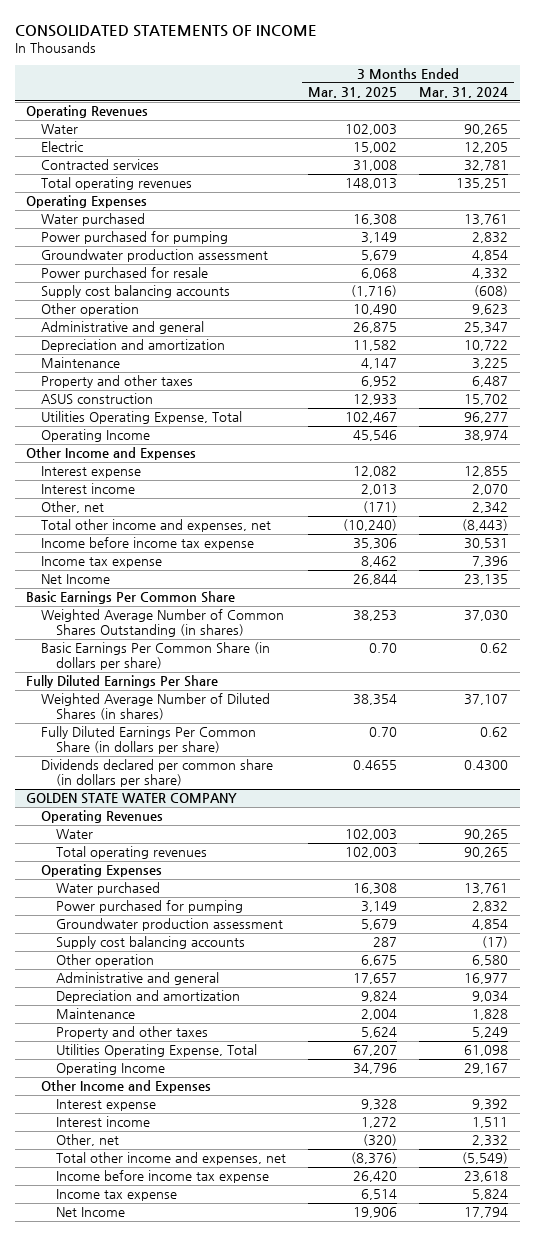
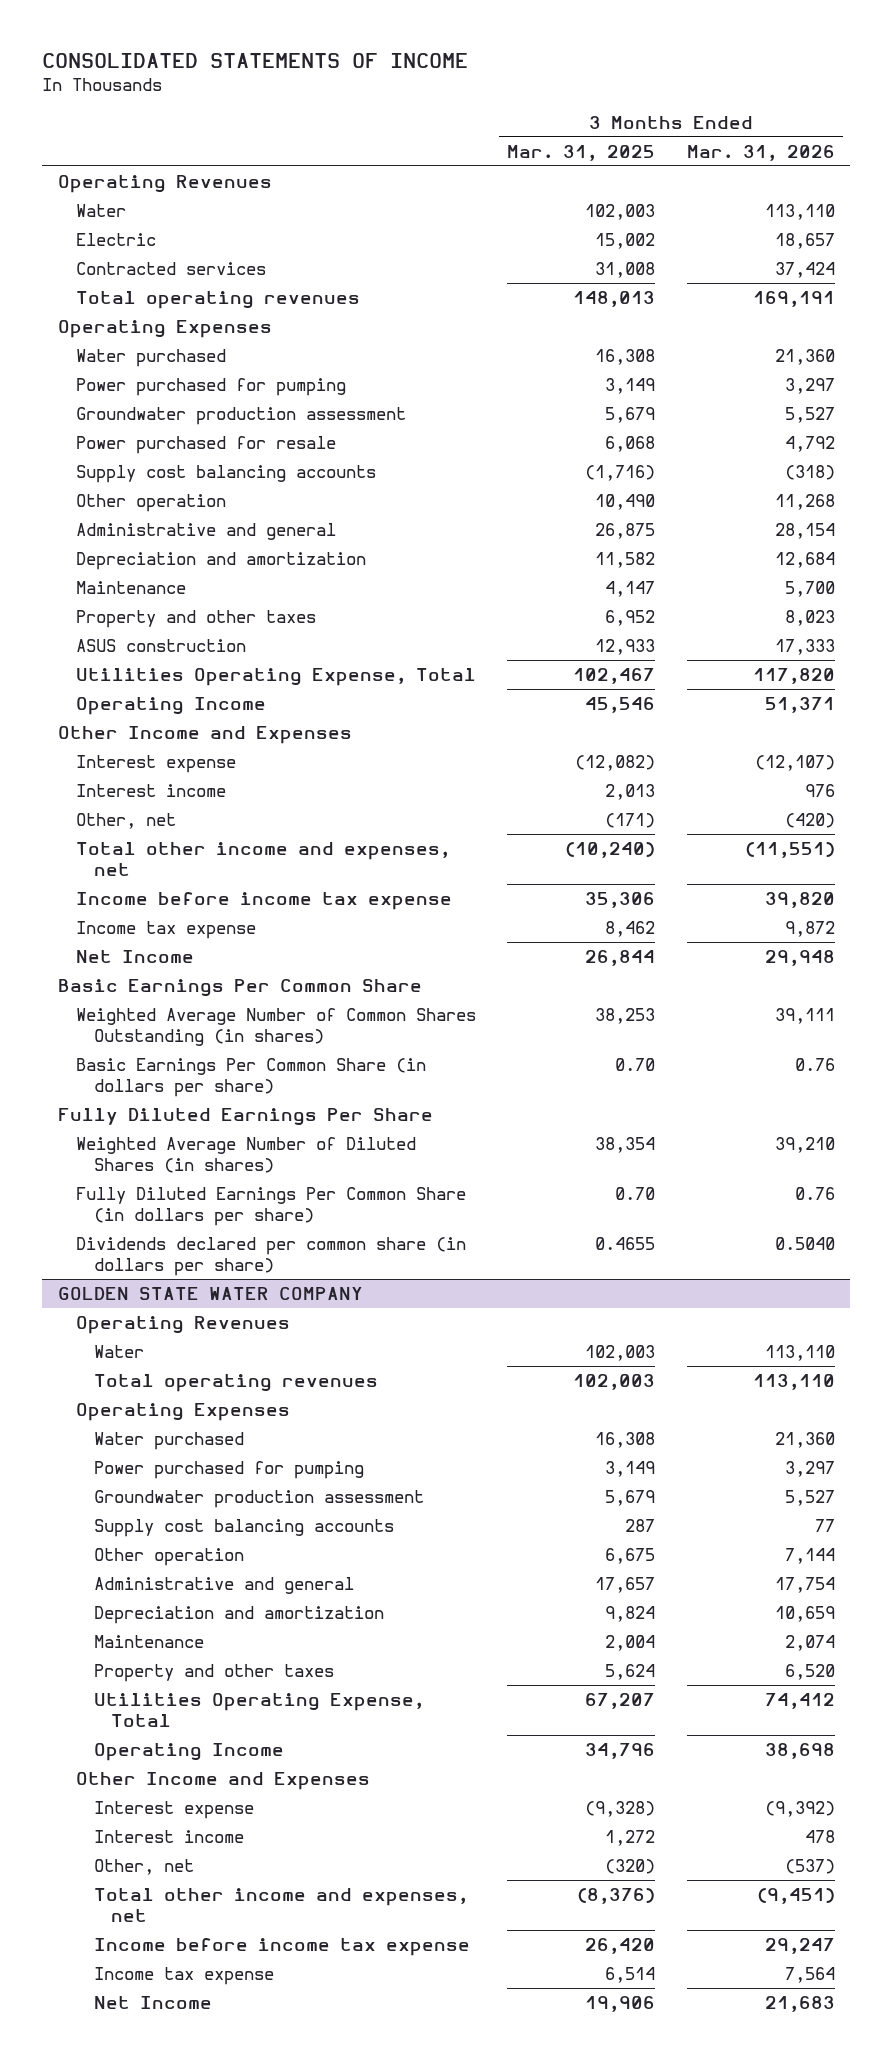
[419,87,509,99] Mar. 31, 2024 -> none
none -> [686,144,835,161] Mar. 31, 2026
[353,466,398,478] 12,082 -> [575,754,656,771] (12,082)
[361,1099,398,1111] 9,328 -> [585,1800,656,1817] (9,328)

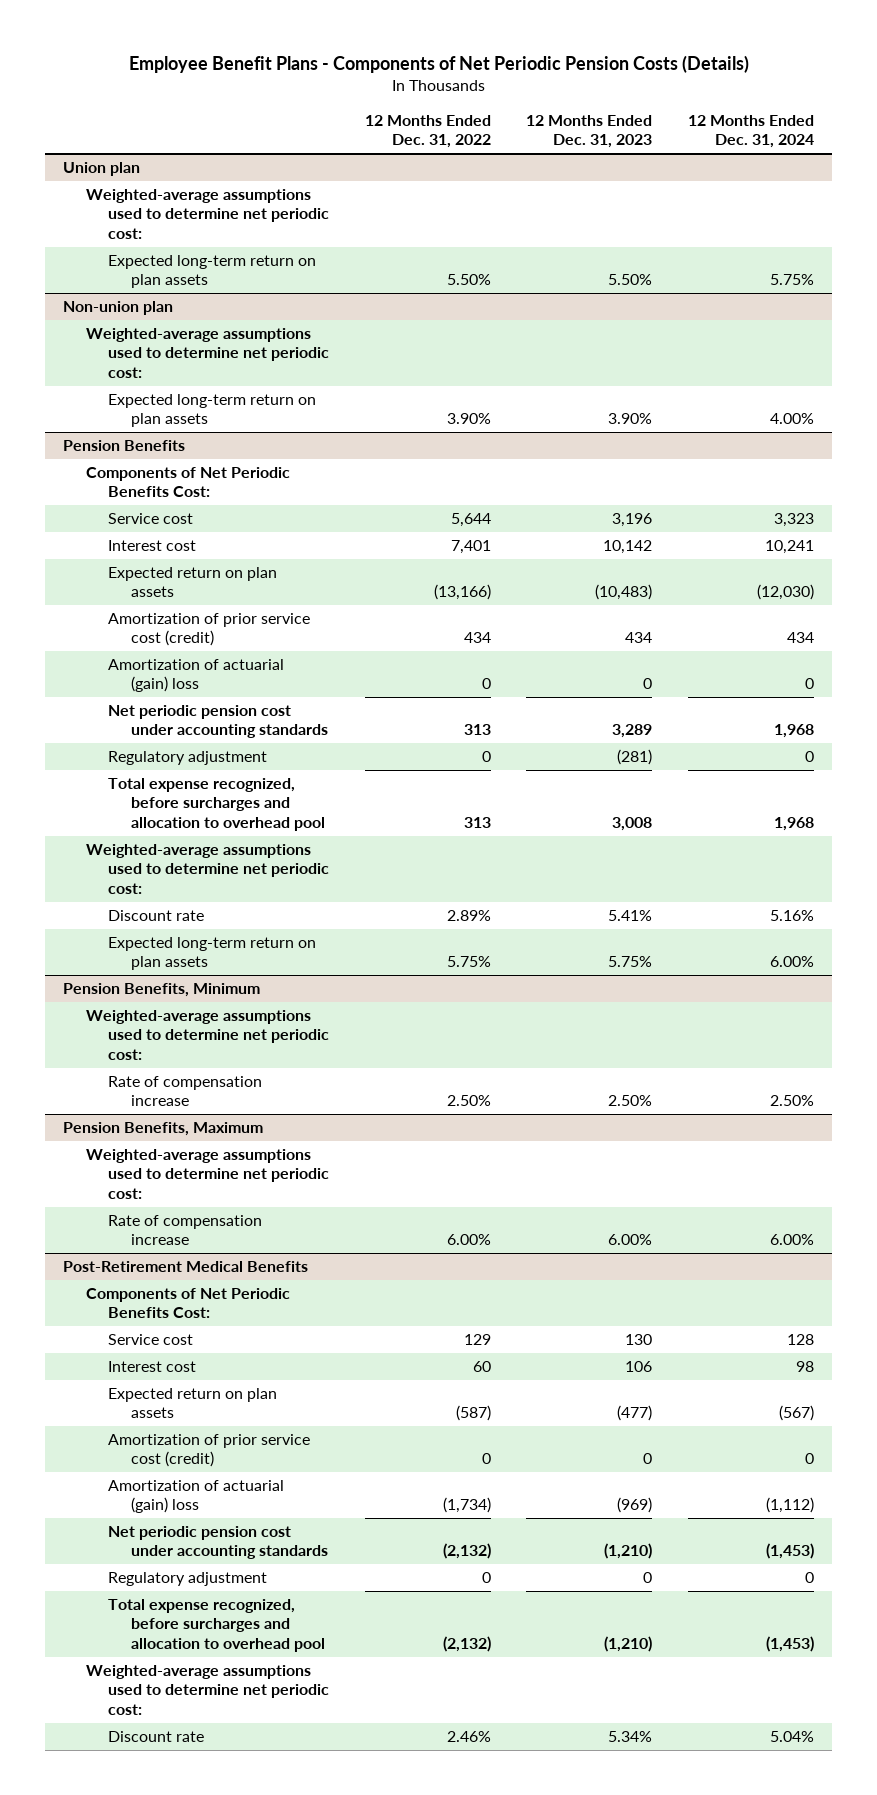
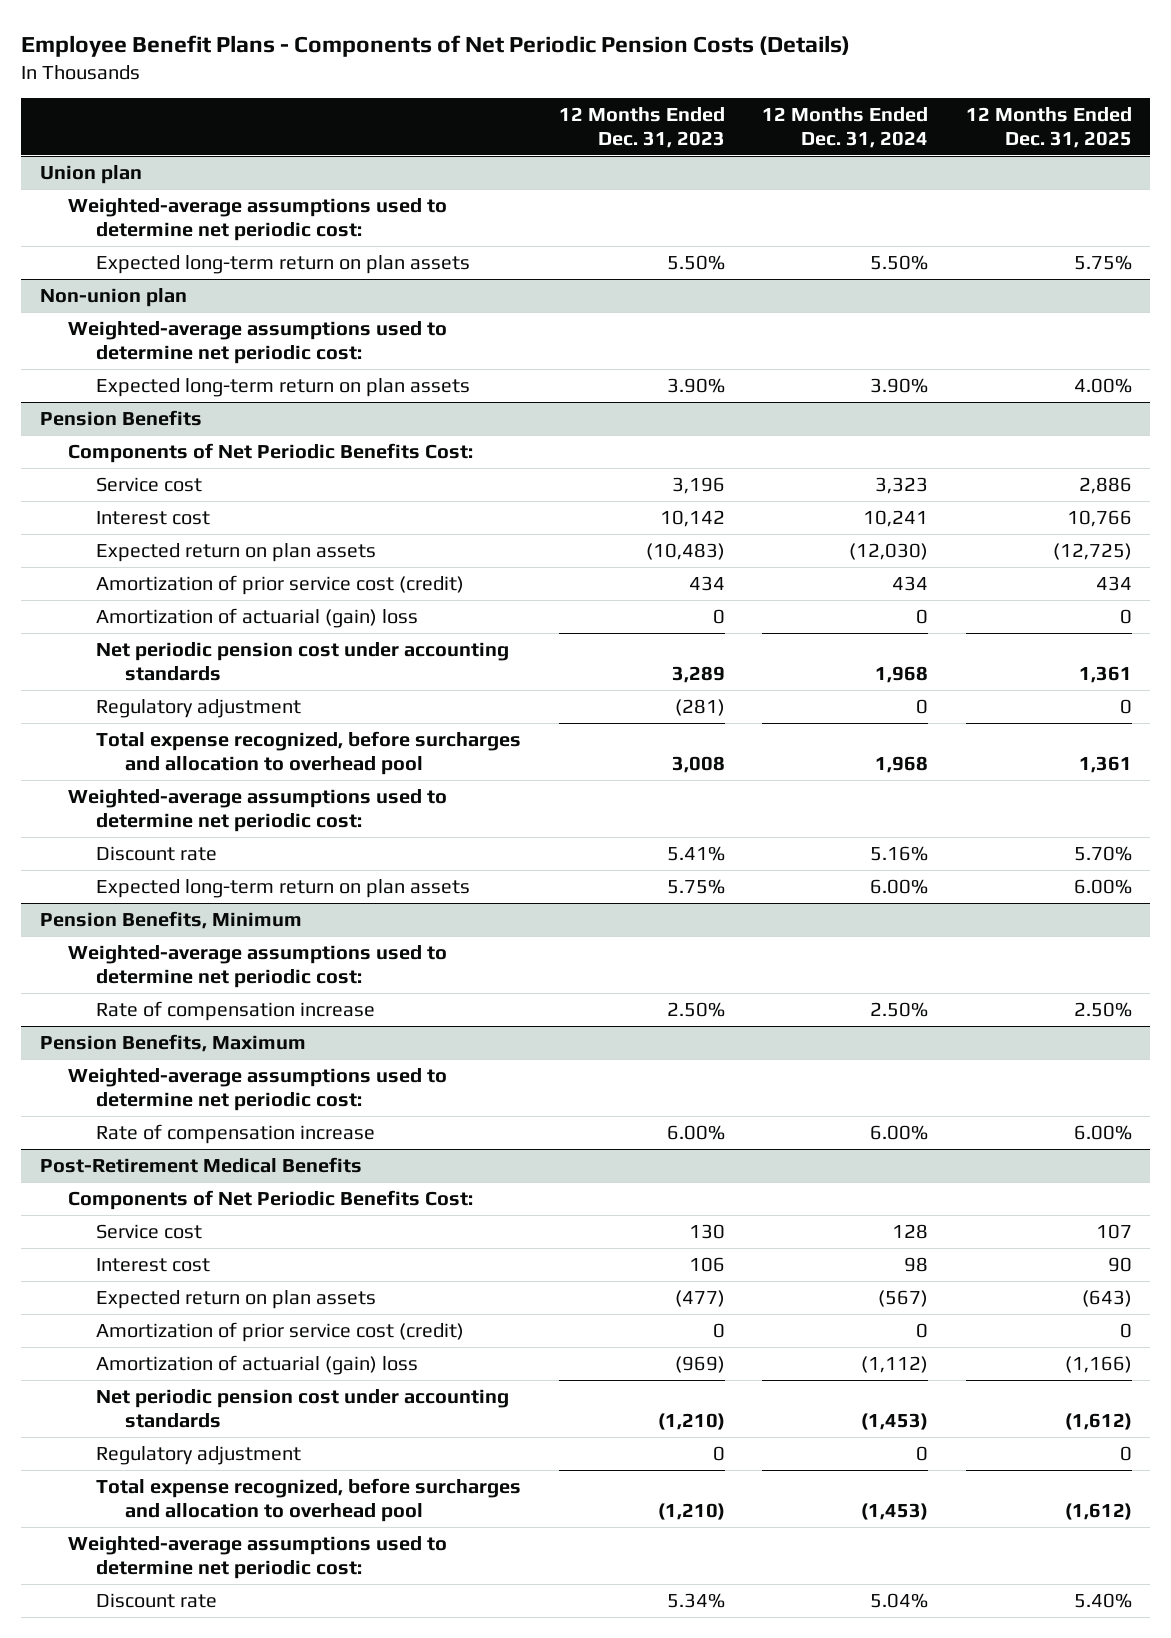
[364,114,491,149] 12 Months Ended Dec. 31, 2022 -> none
none -> [965,107,1132,148] 12 Months Ended Dec. 31, 2025
[769,274,814,286] 5.75% -> [870,254,929,270] 5.50%
[769,413,814,425] 4.00% -> [870,377,929,393] 3.90%

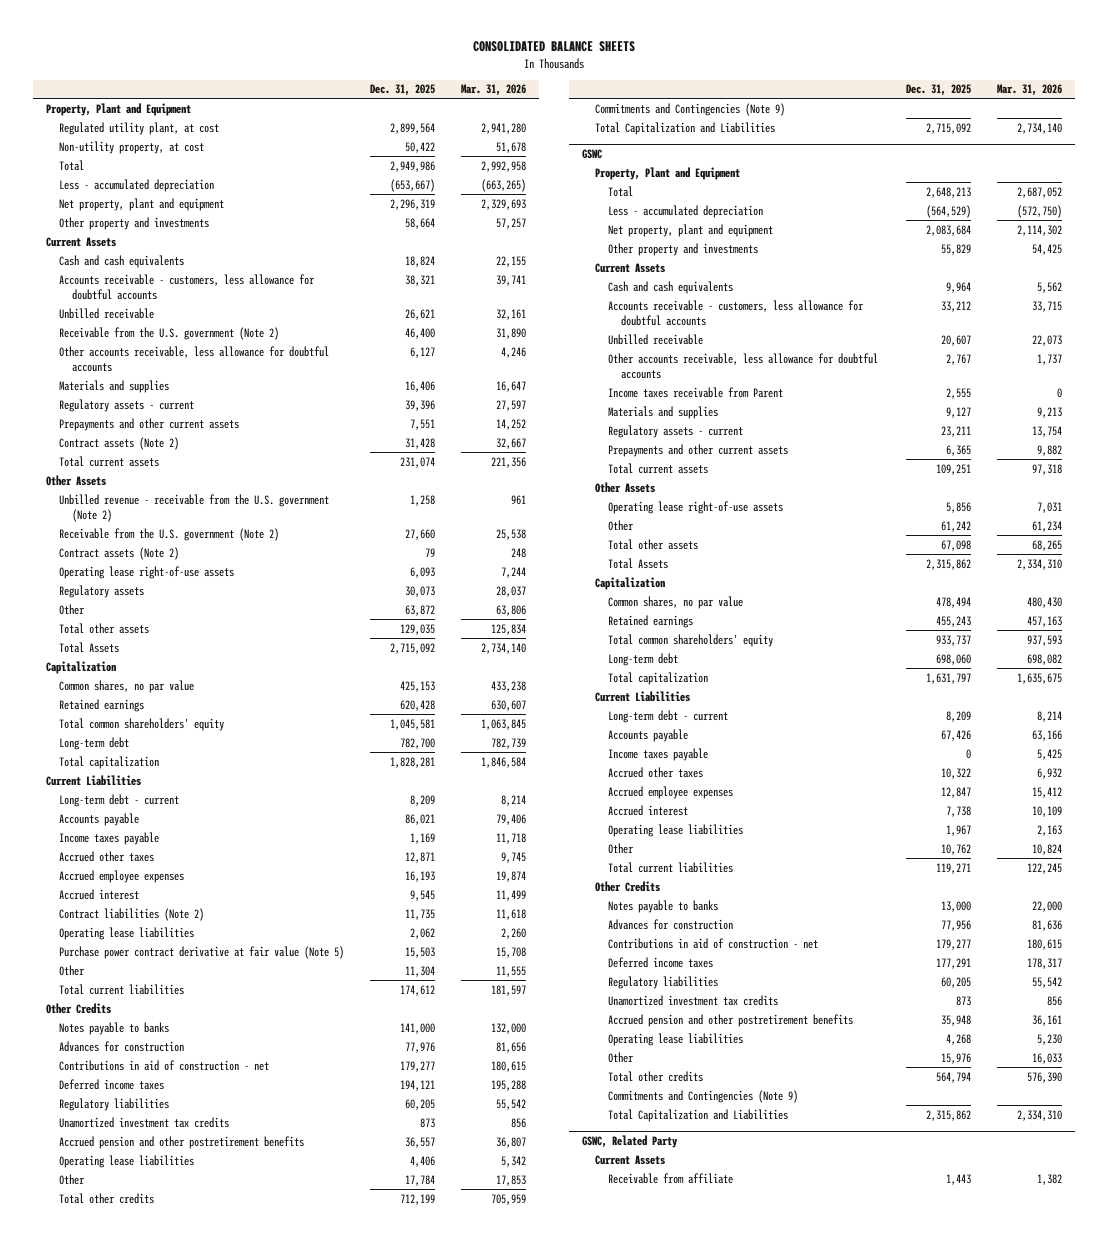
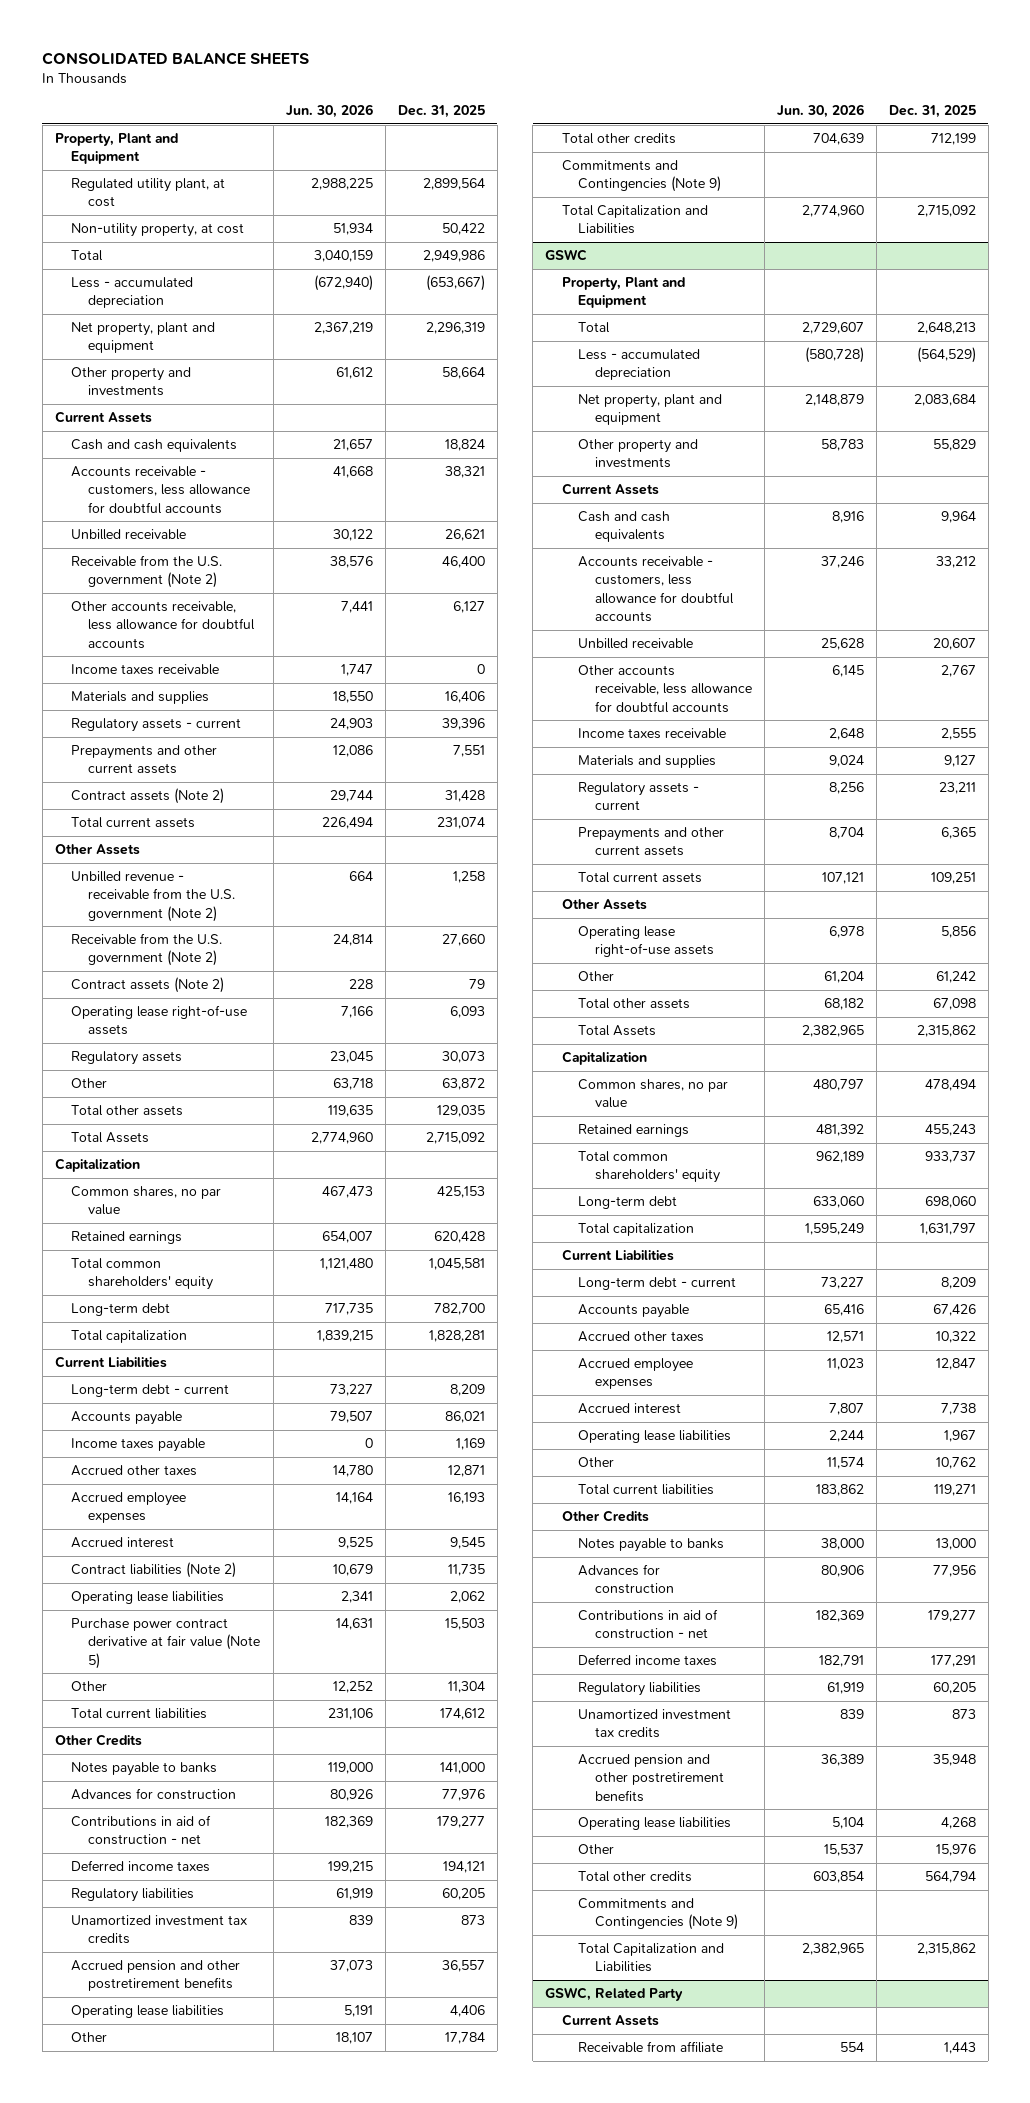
[460,84,526,97] Mar. 31, 2026 -> none
none -> [286,104,374,119] Jun. 30, 2026
none -> [71,664,220,676] Income taxes receivable
[607,386,783,398] Income taxes receivable from Parent -> [578,728,727,740] Income taxes receivable
[607,747,708,761] Income taxes payable -> none

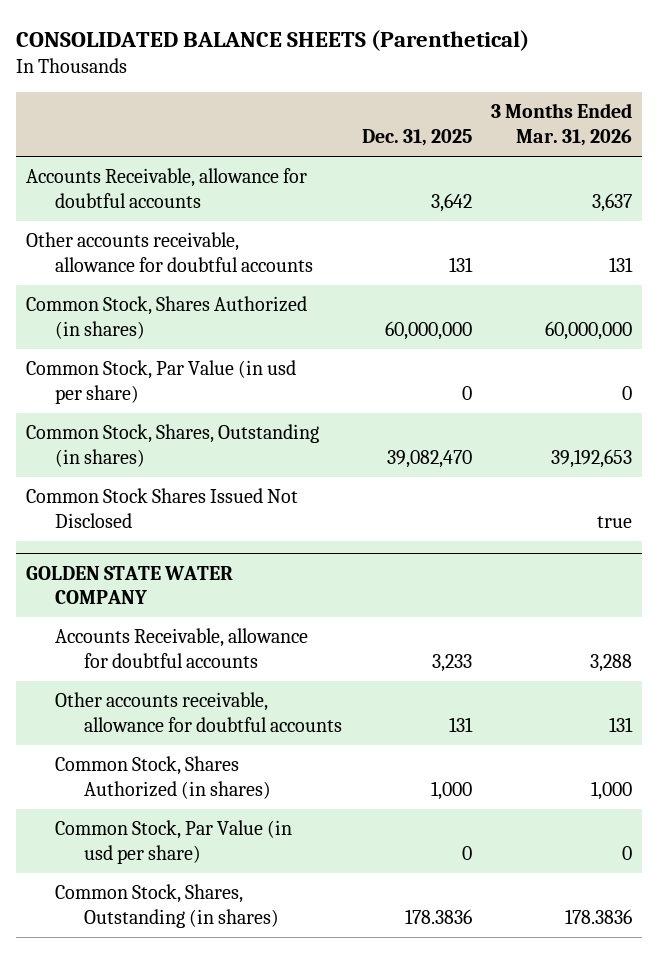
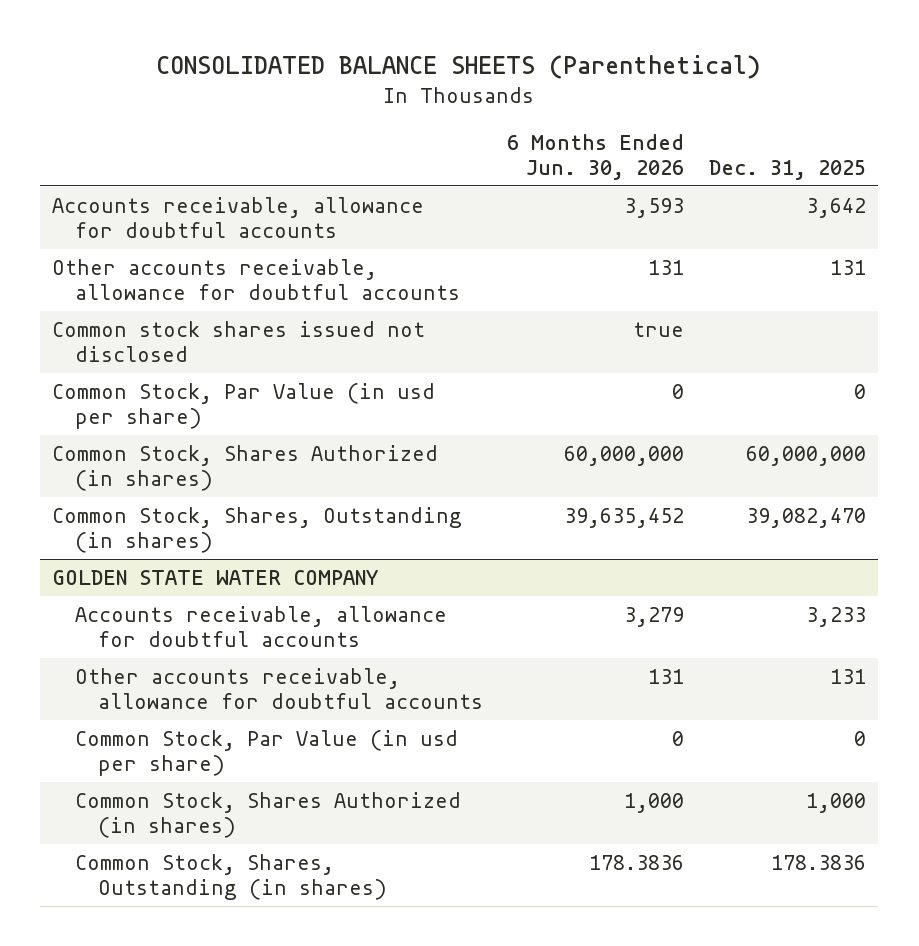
[491,103,633,147] 3 Months Ended Mar. 31, 2026 -> none
none -> [507,133,685,180] 6 Months Ended Jun. 30, 2026
[26,168,308,208] Accounts Receivable, allowance for doubtful accounts -> [52,196,425,238] Accounts receivable, allowance for doubtful accounts
none -> [52,320,426,362] Common stock shares issued not disclosed
[26,296,308,339] Common Stock, Shares Authorized (in shares) -> [52,444,439,491] Common Stock, Shares Authorized (in shares)
[26,488,299,528] Common Stock Shares Issued Not Disclosed -> none
[55,628,309,668] Accounts Receivable, allowance for doubtful accounts -> [75,605,448,647] Accounts receivable, allowance for doubtful accounts
[55,756,272,799] Common Stock, Shares Authorized (in shares) -> [75,791,462,838] Common Stock, Shares Authorized (in shares)

